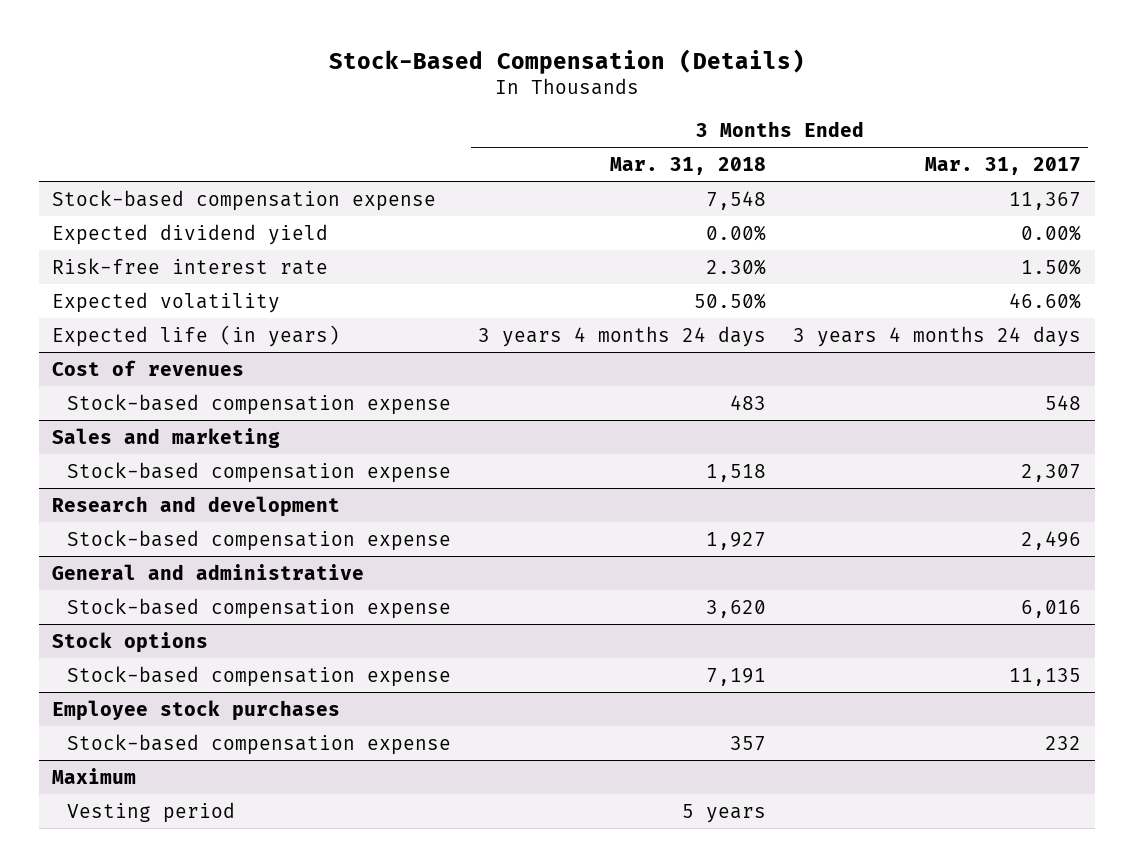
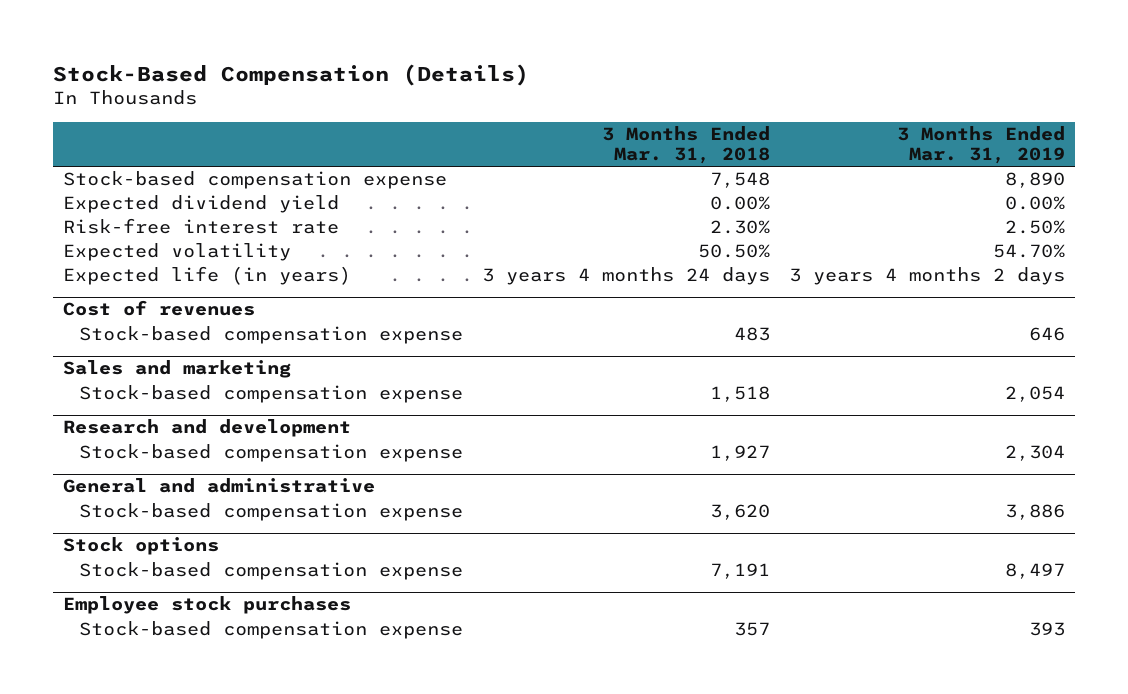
[925,157,1082,176] Mar. 31, 2017 -> none
none -> [897,125,1066,165] 3 Months Ended Mar. 31, 2019
[52,767,137,784] Maximum -> none
[67,801,236,823] Vesting period -> none

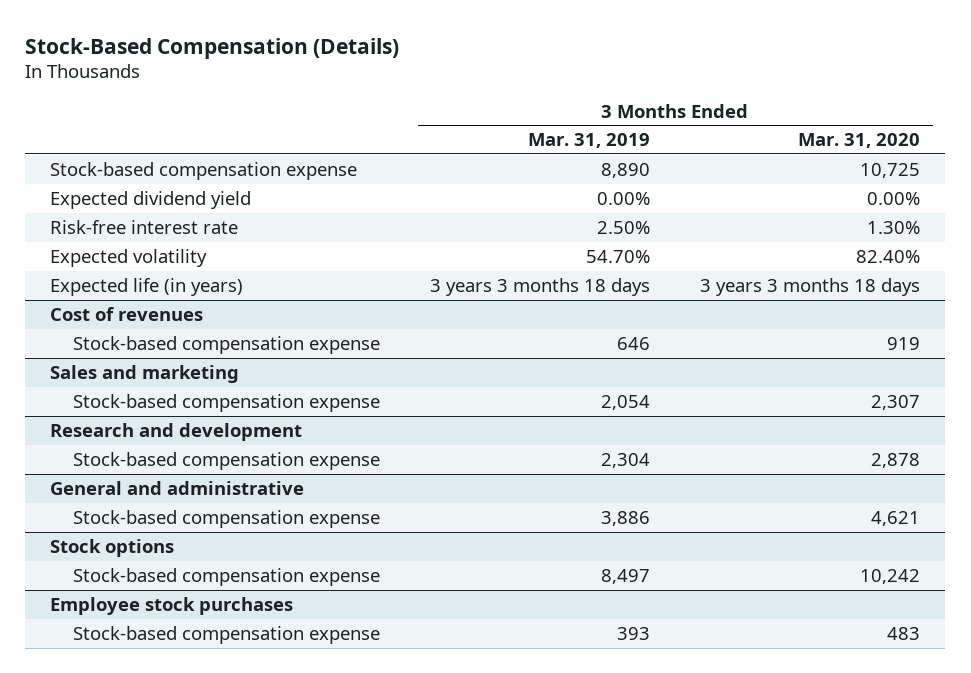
[602,125,771,165] 3 Months Ended Mar. 31, 2018 -> none
none -> [798,133,921,149] Mar. 31, 2020
[789,267,1066,286] 3 years 4 months 2 days -> [430,277,651,296] 3 years 3 months 18 days

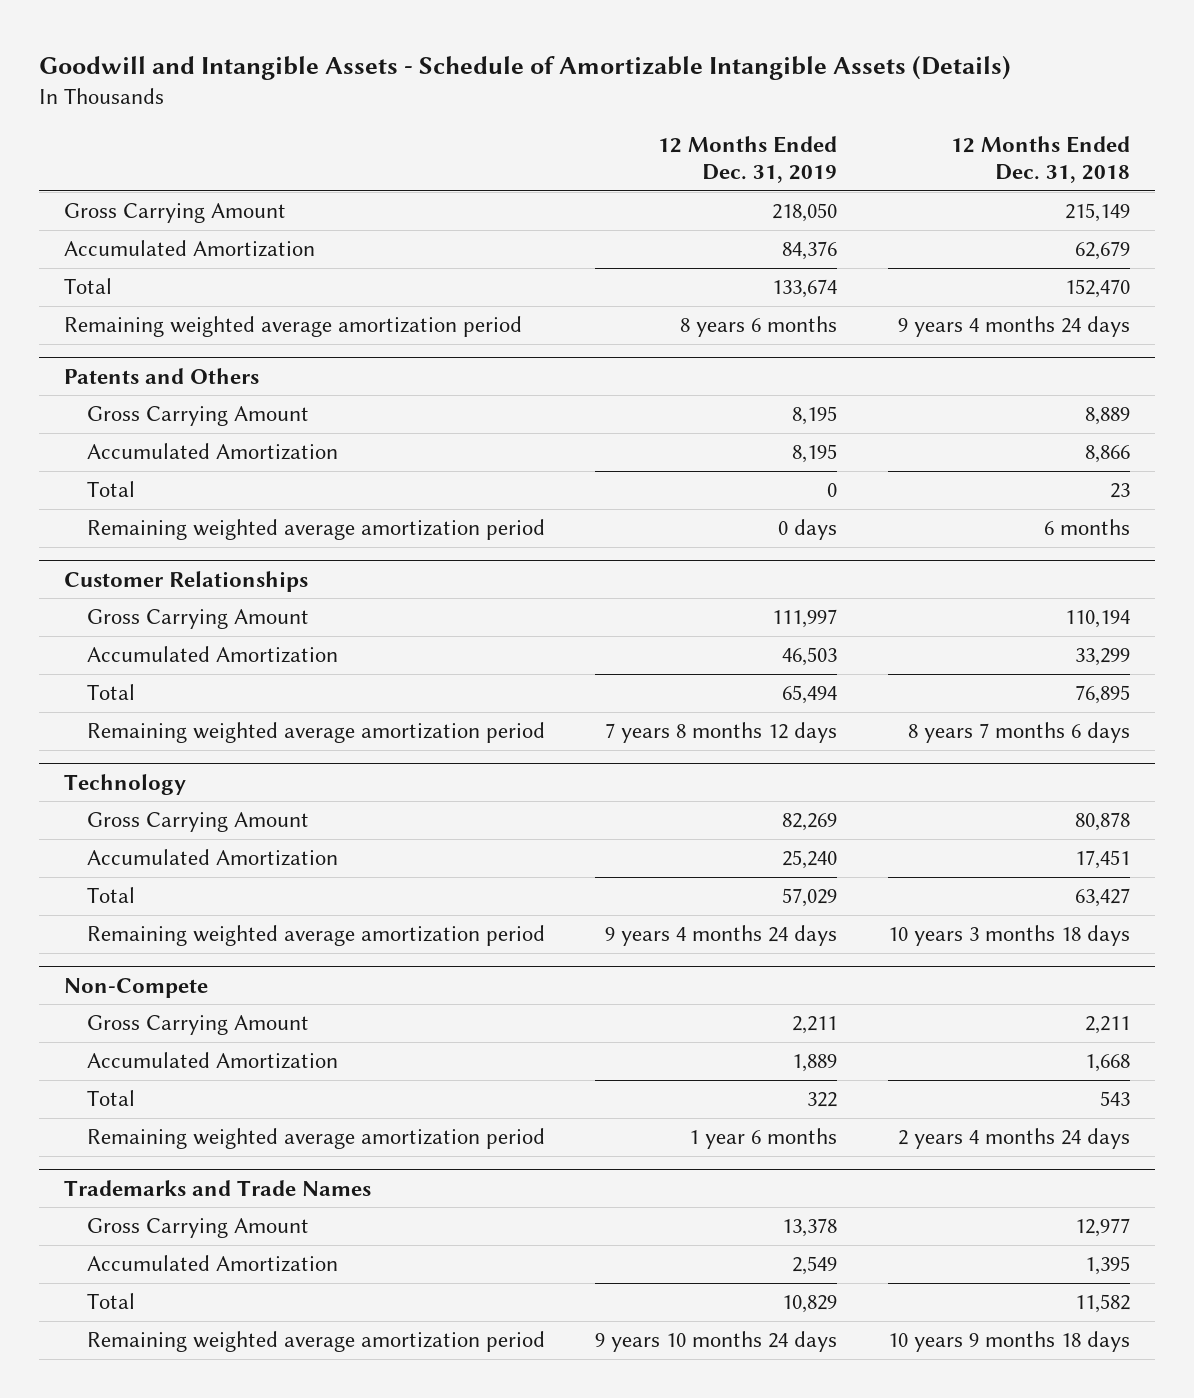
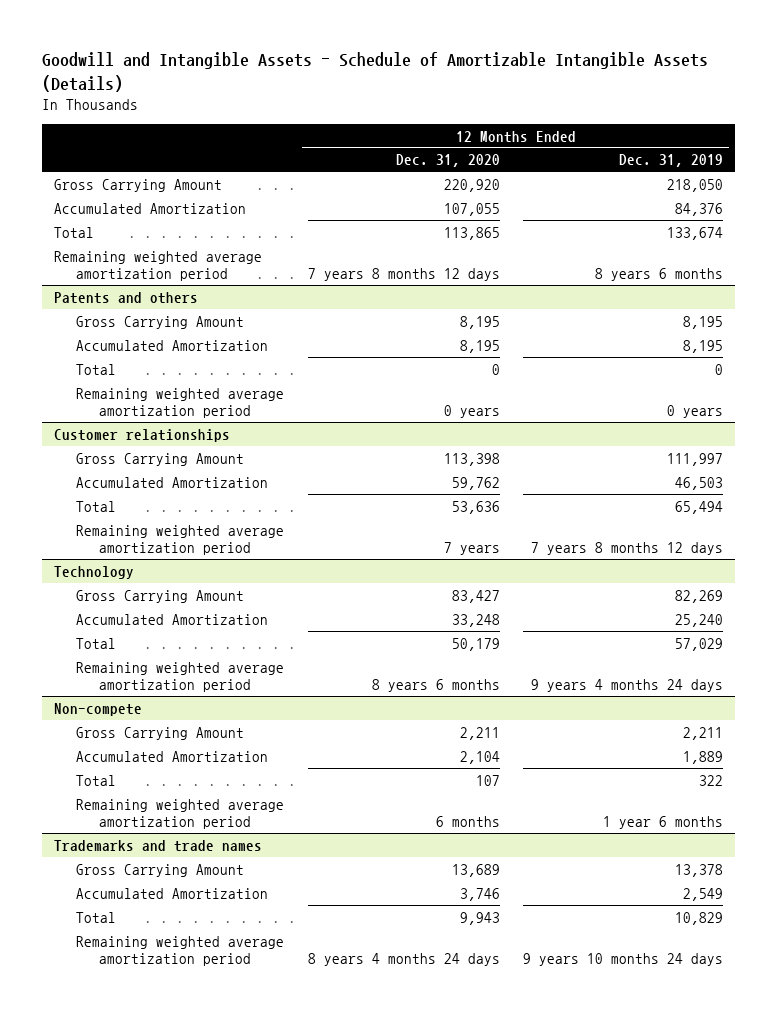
[950,136,1130,184] 12 Months Ended Dec. 31, 2018 -> none
none -> [395,154,500,168] Dec. 31, 2020
[64,367,260,384] Patents and Others -> [53,291,198,304] Patents and others
[778,519,838,541] 0 days -> [667,405,724,419] 0 years
[64,570,309,592] Customer Relationships -> [53,428,230,442] Customer relationships
[64,977,209,998] Non-Compete -> [53,702,142,716] Non-compete
[64,1179,372,1196] Trademarks and Trade Names -> [53,839,262,852] Trademarks and trade names

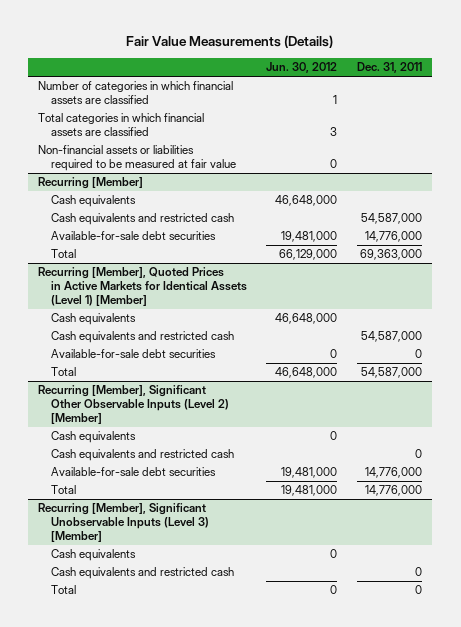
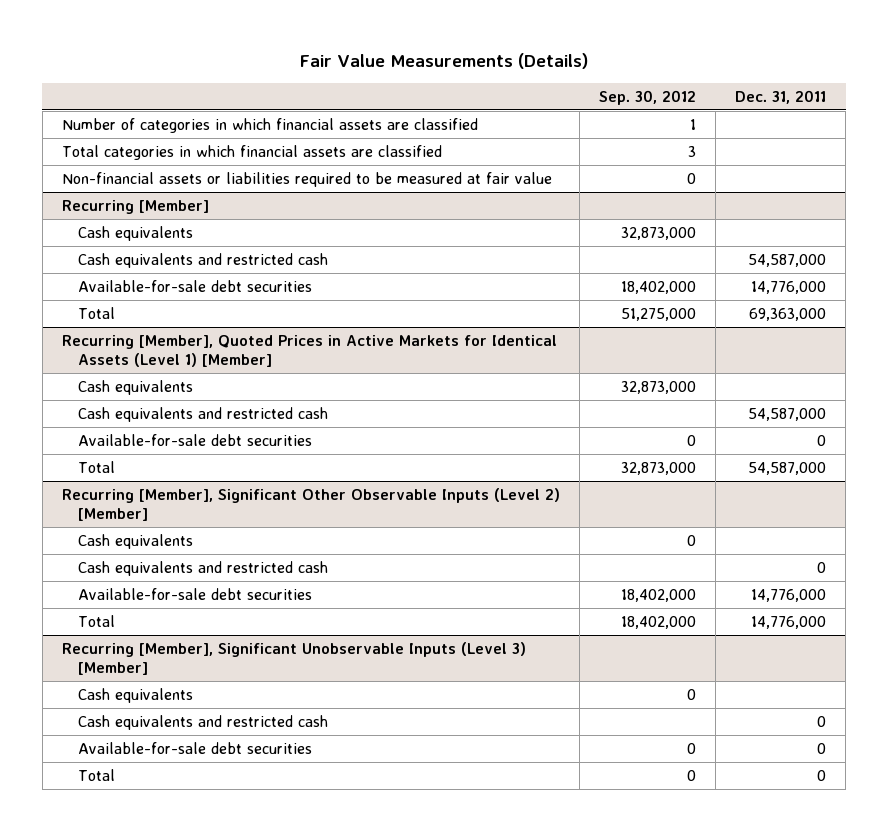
[266,62,338,74] Jun. 30, 2012 -> none
none -> [598,89,696,105] Sep. 30, 2012
none -> [77,741,312,754] Available-for-sale debt securities

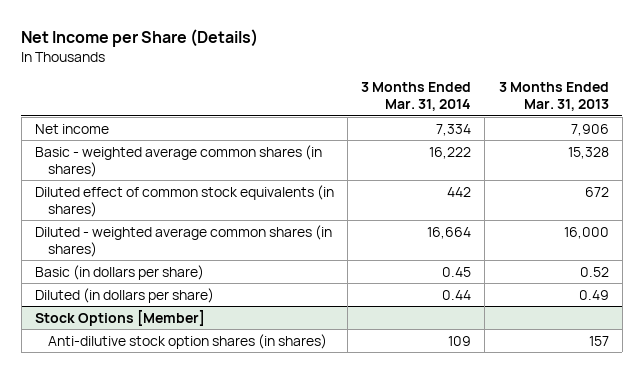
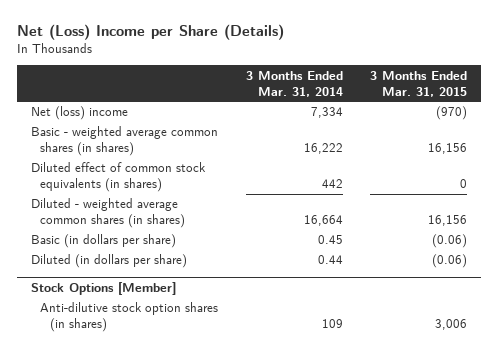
[21,28,259,47] Net Income per Share (Details) -> [16,24,284,41] Net (Loss) Income per Share (Details)
[498,82,609,112] 3 Months Ended Mar. 31, 2013 -> none
none -> [370,70,468,97] 3 Months Ended Mar. 31, 2015
[34,123,109,134] Net income -> [30,106,128,121] Net (loss) income

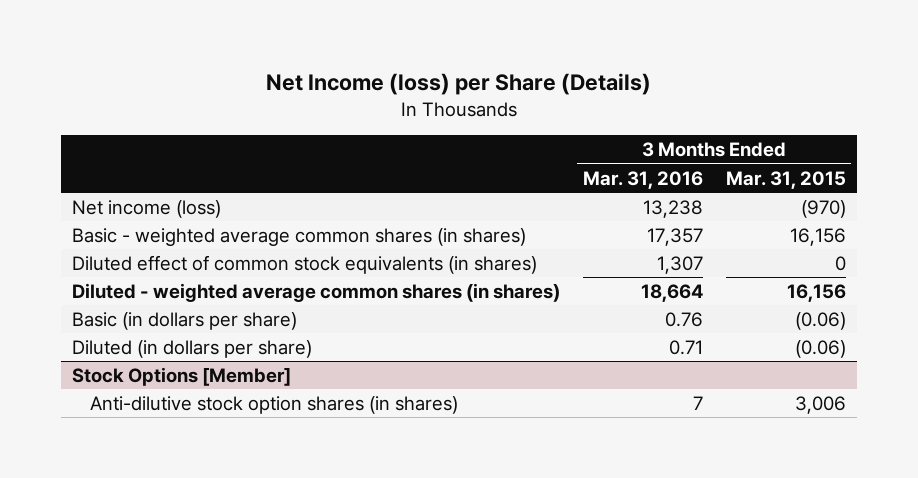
[16,24,284,41] Net (Loss) Income per Share (Details) -> [266,73,652,96] Net Income (loss) per Share (Details)
[245,70,343,97] 3 Months Ended Mar. 31, 2014 -> none
none -> [583,170,704,189] Mar. 31, 2016
[30,106,128,121] Net (loss) income -> [72,199,222,218] Net income (loss)

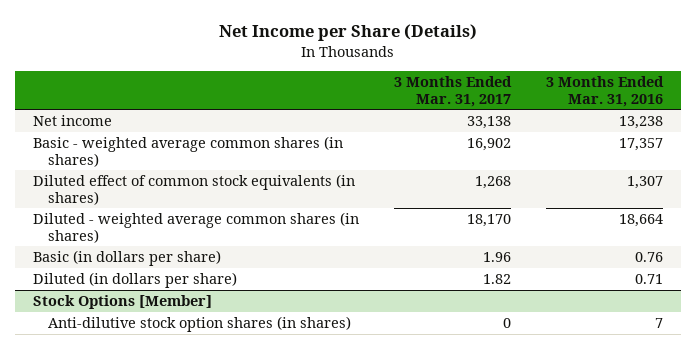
[266,73,652,96] Net Income (loss) per Share (Details) -> [219,24,478,42] Net Income per Share (Details)
[725,170,846,189] Mar. 31, 2015 -> none
none -> [394,76,513,107] 3 Months Ended Mar. 31, 2017
[72,199,222,218] Net income (loss) -> [32,115,112,127] Net income

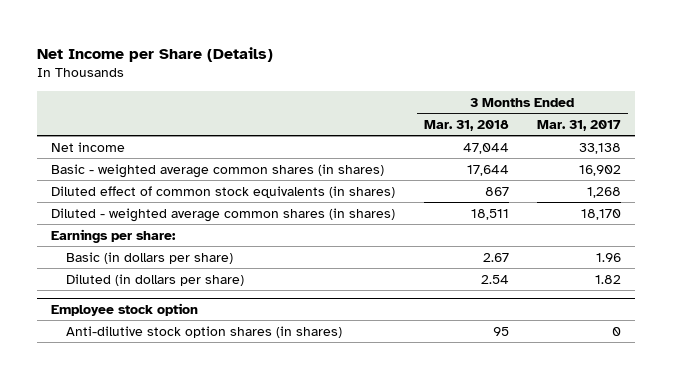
[546,76,665,107] 3 Months Ended Mar. 31, 2016 -> none
none -> [423,119,509,131] Mar. 31, 2018
none -> [51,228,177,243] Earnings per share:
[32,295,212,310] Stock Options [Member] -> [51,302,199,316] Employee stock option

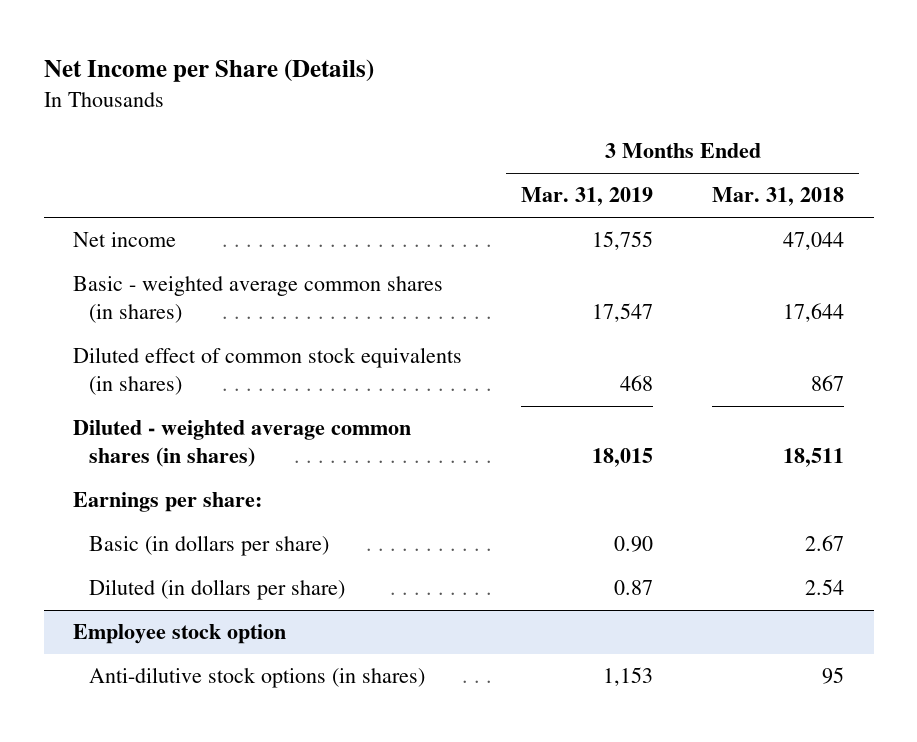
[537,119,622,131] Mar. 31, 2017 -> none
none -> [521,187,654,207] Mar. 31, 2019
[66,325,343,338] Anti-dilutive stock option shares (in shares) -> [88,667,425,689] Anti-dilutive stock options (in shares)

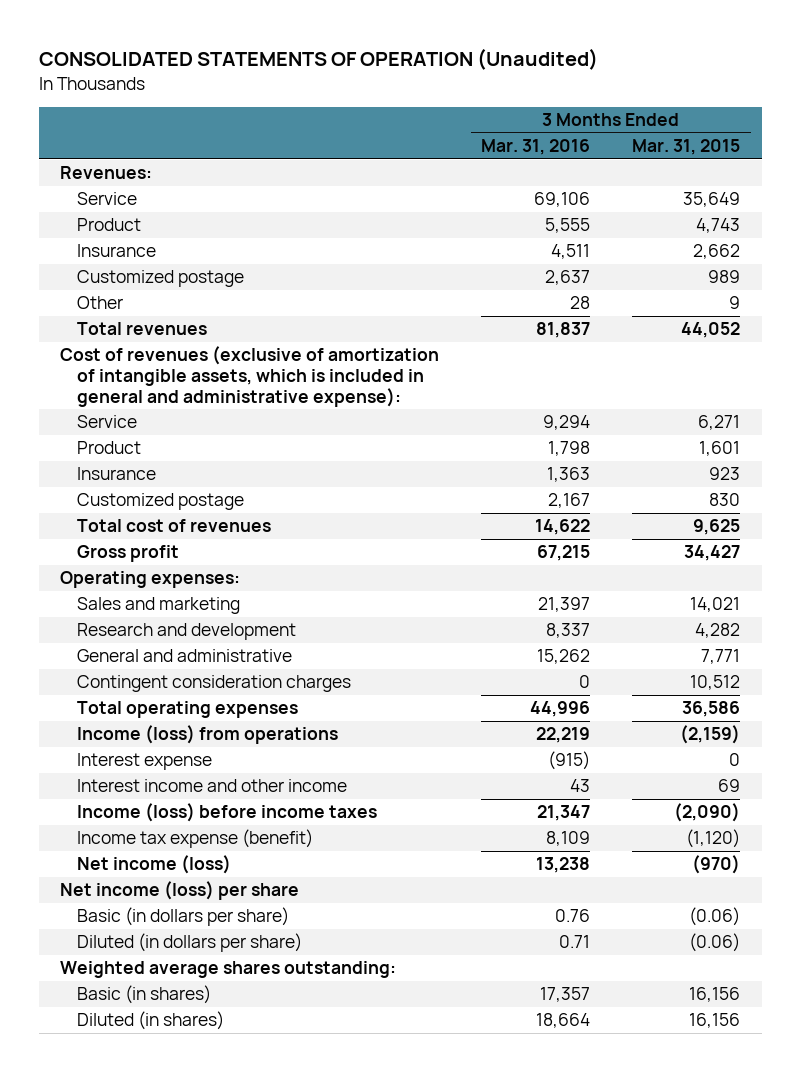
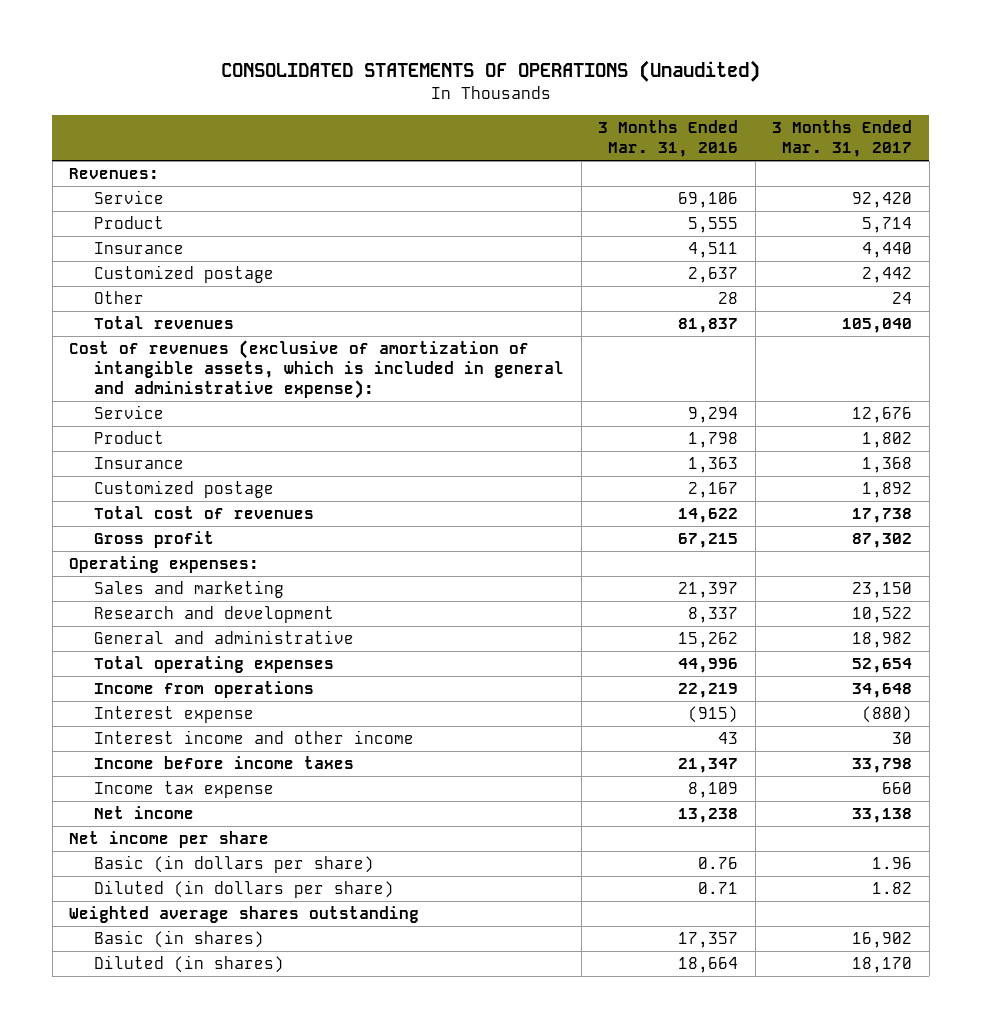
[39,48,599,71] CONSOLIDATED STATEMENTS OF OPERATION (Unaudited) -> [220,60,760,83] CONSOLIDATED STATEMENTS OF OPERATIONS (Unaudited)
[632,139,741,156] Mar. 31, 2015 -> none
none -> [772,120,913,158] 3 Months Ended Mar. 31, 2017
[77,675,352,693] Contingent consideration charges -> none
[77,725,339,745] Income (loss) from operations -> [94,681,315,699] Income from operations
[77,803,378,823] Income (loss) before income taxes -> [94,756,355,770] Income before income taxes
[77,829,314,849] Income tax expense (benefit) -> [94,781,275,799] Income tax expense
[77,855,232,875] Net income (loss) -> [94,806,195,820] Net income
[60,881,300,901] Net income (loss) per share -> [68,831,269,849] Net income per share
[60,961,397,979] Weighted average shares outstanding: -> [68,906,419,924] Weighted average shares outstanding

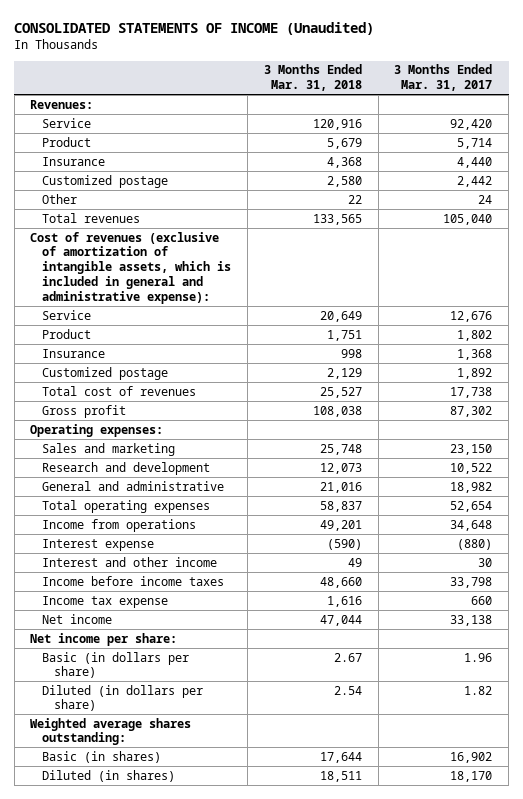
[220,60,760,83] CONSOLIDATED STATEMENTS OF OPERATIONS (Unaudited) -> [14,21,375,35] CONSOLIDATED STATEMENTS OF INCOME (Unaudited)
[598,120,739,158] 3 Months Ended Mar. 31, 2016 -> none
none -> [263,64,362,92] 3 Months Ended Mar. 31, 2018
[94,730,415,745] Interest income and other income -> [41,556,217,567] Interest and other income
[68,831,269,849] Net income per share -> [30,632,178,646] Net income per share:
[68,906,419,924] Weighted average shares outstanding -> [30,717,192,746] Weighted average shares outstanding:

